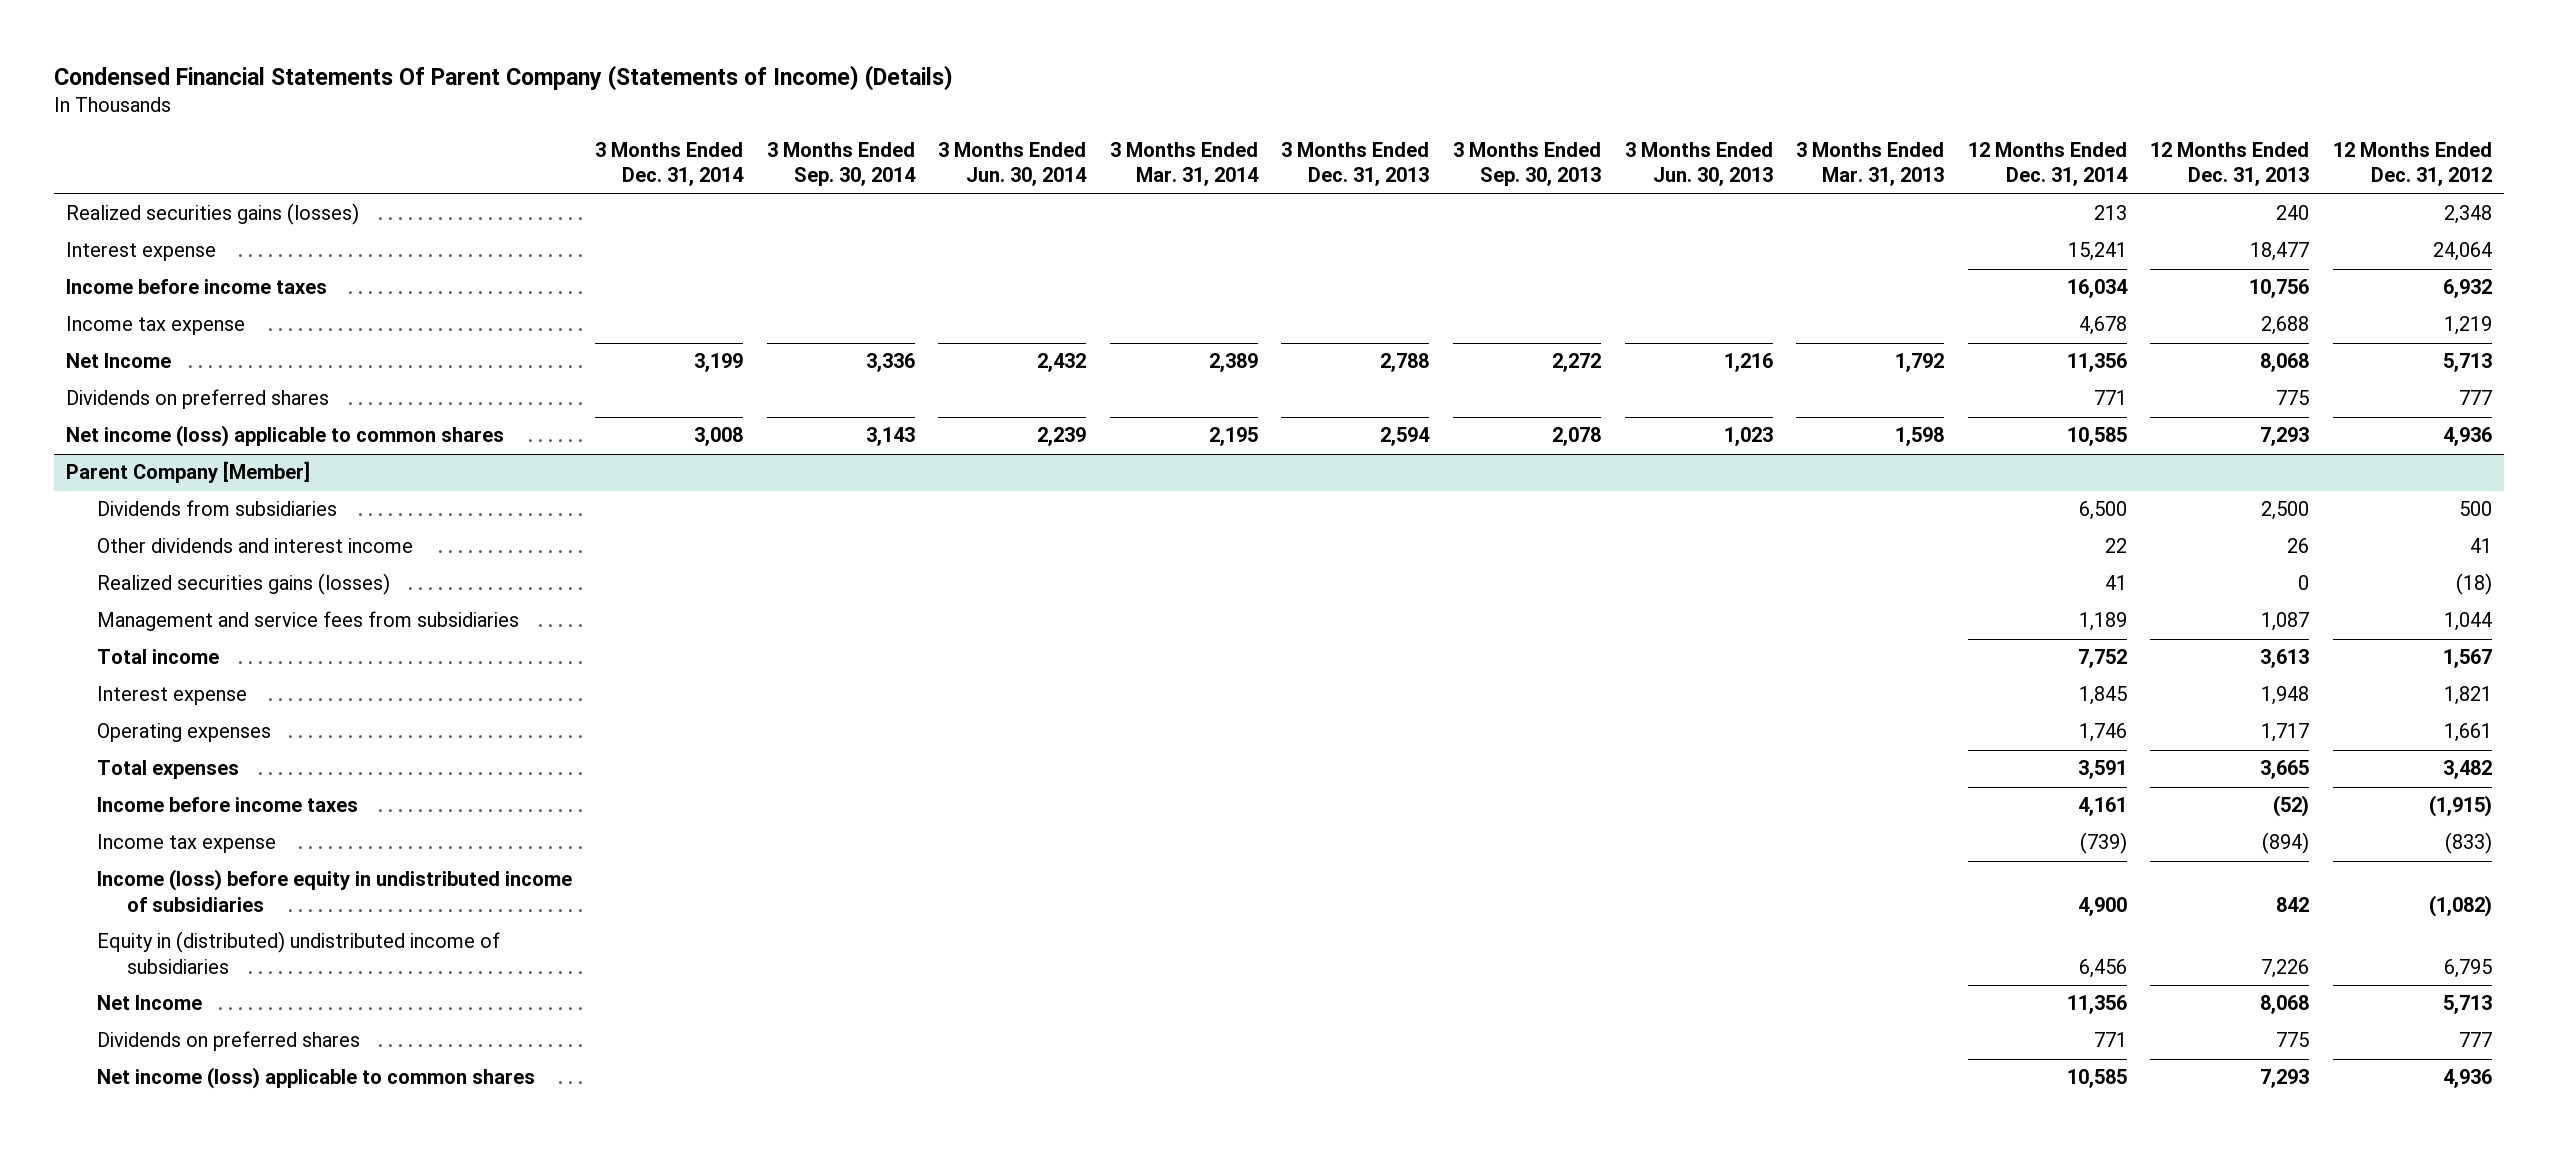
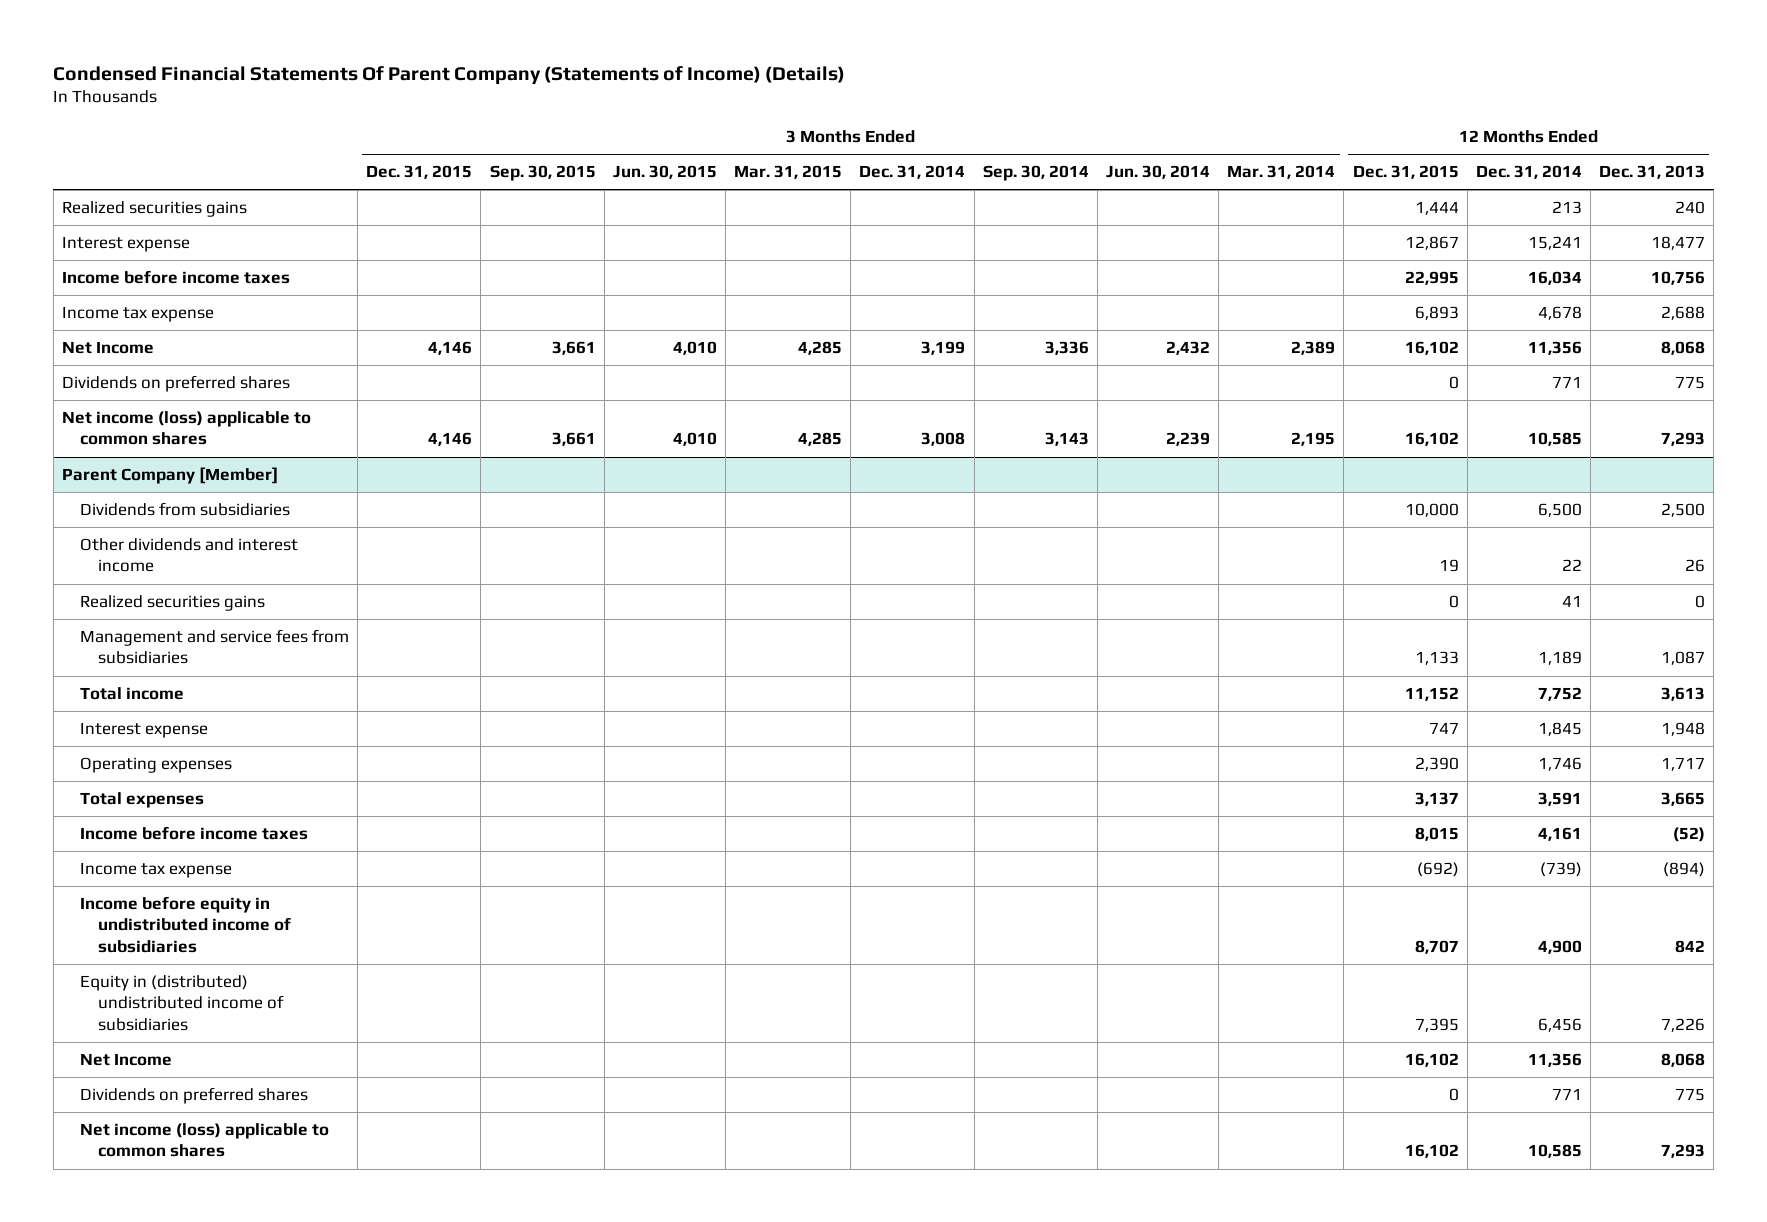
[1281,142,1430,187] 3 Months Ended Dec. 31, 2013 -> none
[1452,142,1601,187] 3 Months Ended Sep. 30, 2013 -> none
[1624,142,1773,187] 3 Months Ended Jun. 30, 2013 -> none
[1796,142,1945,187] 3 Months Ended Mar. 31, 2013 -> none
[2332,142,2492,187] 12 Months Ended Dec. 31, 2012 -> none
none -> [366,165,473,180] Dec. 31, 2015
none -> [489,165,596,182] Sep. 30, 2015
none -> [612,165,717,180] Jun. 30, 2015
none -> [734,165,843,180] Mar. 31, 2015
none -> [1352,165,1459,180] Dec. 31, 2015
[65,203,359,226] Realized securities gains (losses) -> [61,200,247,217] Realized securities gains
[96,573,390,596] Realized securities gains (losses) -> [80,594,266,611] Realized securities gains
[96,869,572,912] Income (loss) before equity in undistributed income of subsidiaries -> [80,895,292,953] Income before equity in undistributed income of subsidiaries

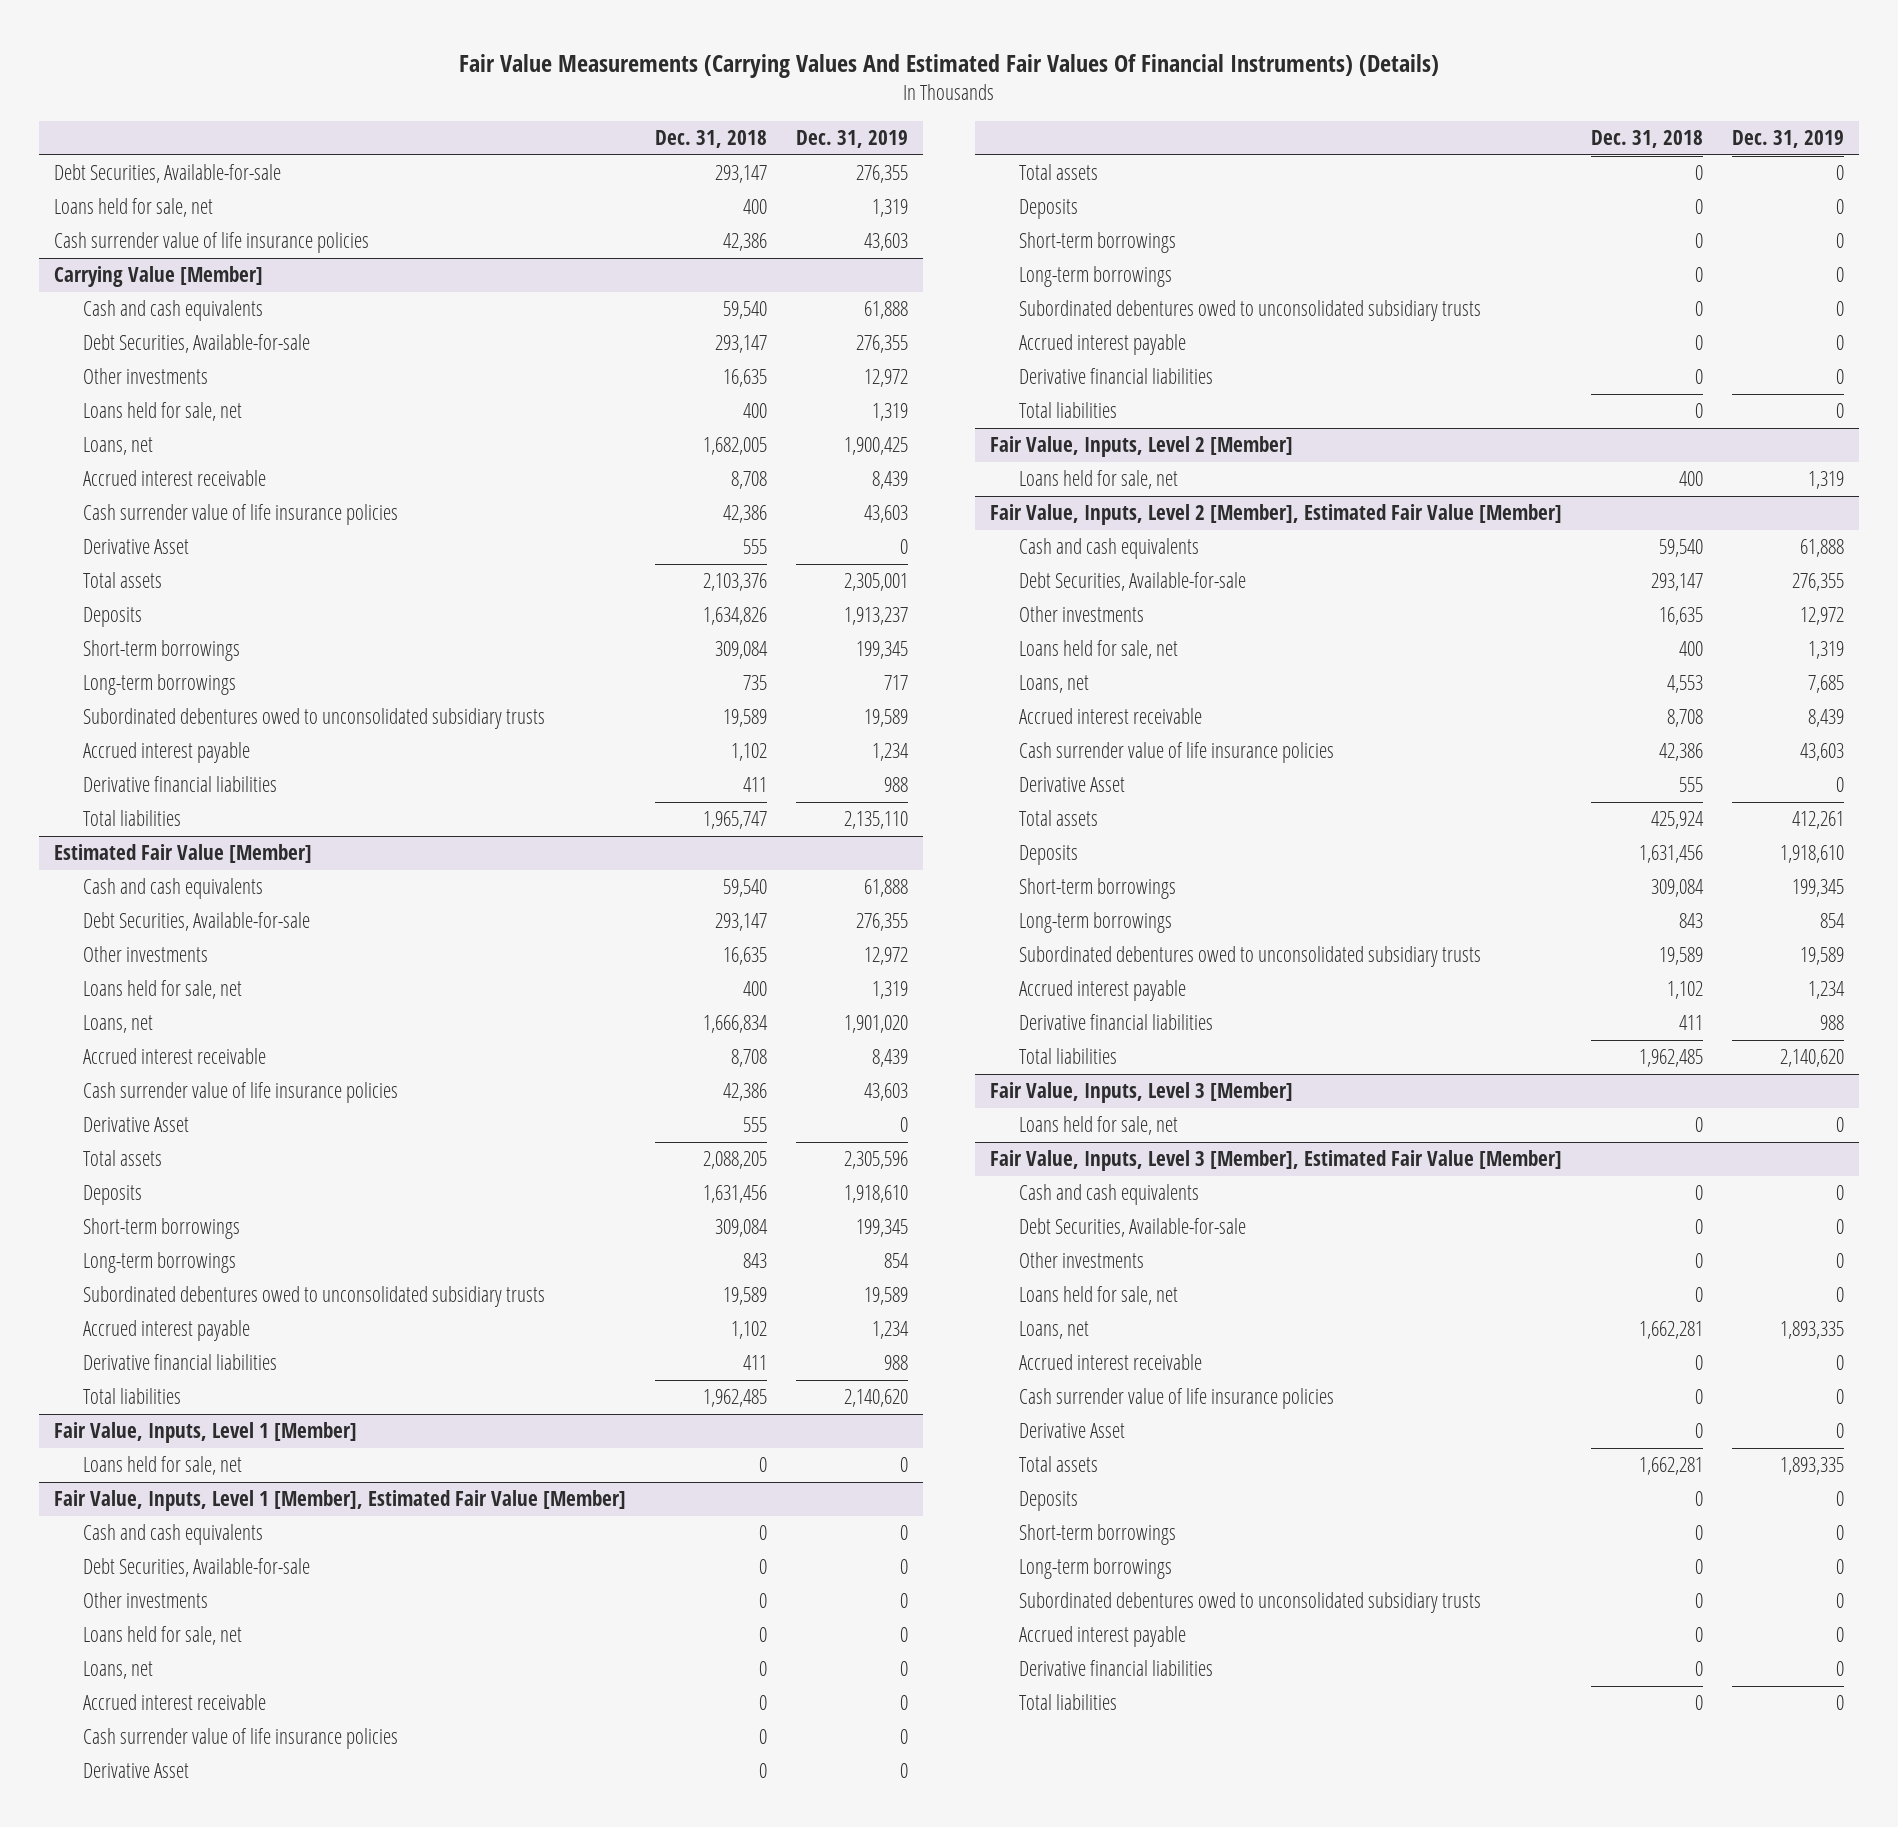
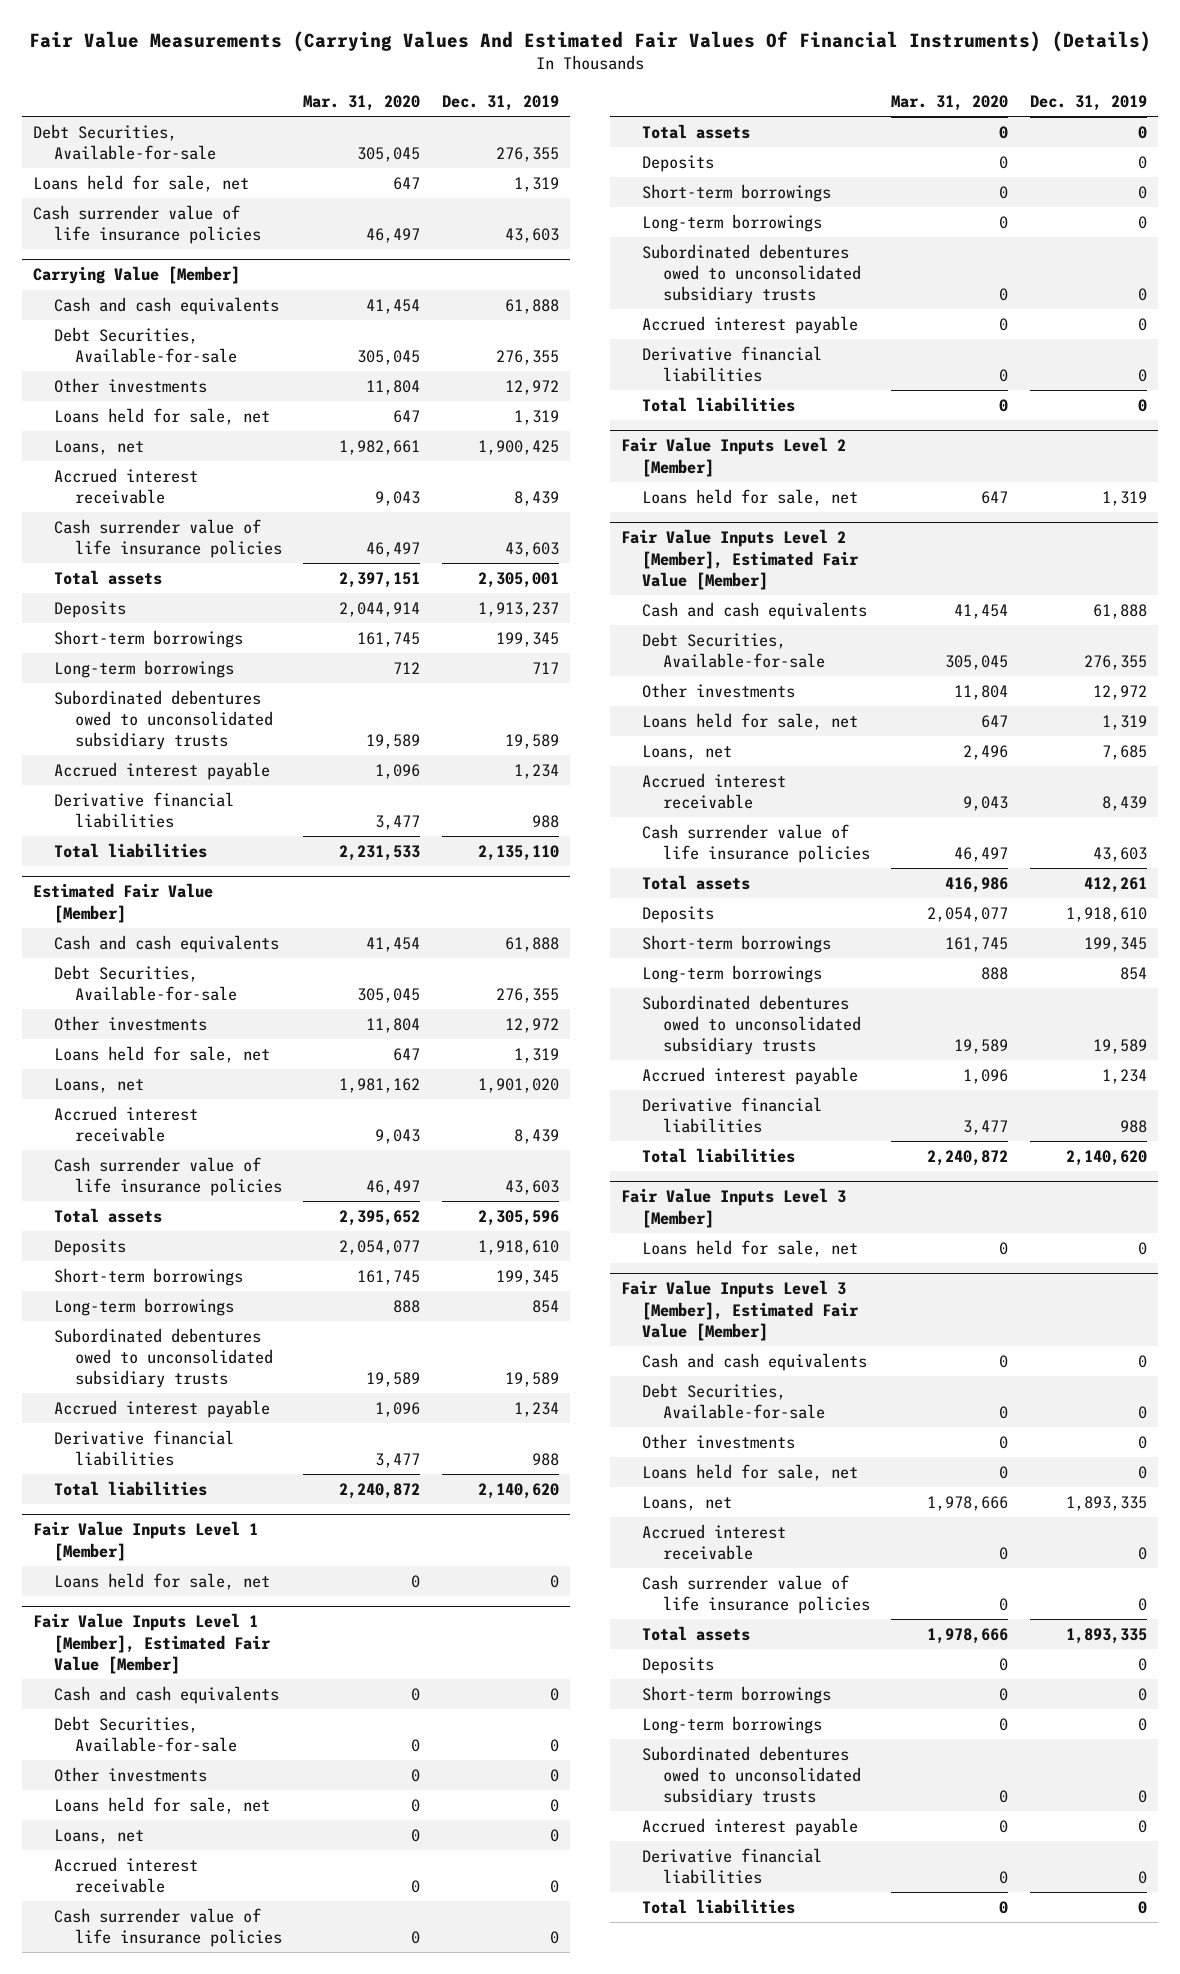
[654,130,767,149] Dec. 31, 2018 -> none
none -> [303,94,421,111] Mar. 31, 2020
[83,539,190,555] Derivative Asset -> none
[83,1117,190,1133] Derivative Asset -> none
[53,1422,357,1444] Fair Value, Inputs, Level 1 [Member] -> [32,1521,258,1561] Fair Value Inputs Level 1 [Member]
[53,1490,626,1512] Fair Value, Inputs, Level 1 [Member], Estimated Fair Value [Member] -> [32,1613,271,1674] Fair Value Inputs Level 1 [Member], Estimated Fair Value [Member]
[83,1763,190,1779] Derivative Asset -> none
[990,436,1294,458] Fair Value, Inputs, Level 2 [Member] -> [621,437,847,477] Fair Value Inputs Level 2 [Member]
[990,504,1563,526] Fair Value, Inputs, Level 2 [Member], Estimated Fair Value [Member] -> [621,529,860,590] Fair Value Inputs Level 2 [Member], Estimated Fair Value [Member]
[1019,777,1126,793] Derivative Asset -> none
[990,1082,1294,1104] Fair Value, Inputs, Level 3 [Member] -> [621,1188,847,1228] Fair Value Inputs Level 3 [Member]
[990,1150,1563,1172] Fair Value, Inputs, Level 3 [Member], Estimated Fair Value [Member] -> [621,1280,860,1341] Fair Value Inputs Level 3 [Member], Estimated Fair Value [Member]
[1019,1423,1126,1439] Derivative Asset -> none

